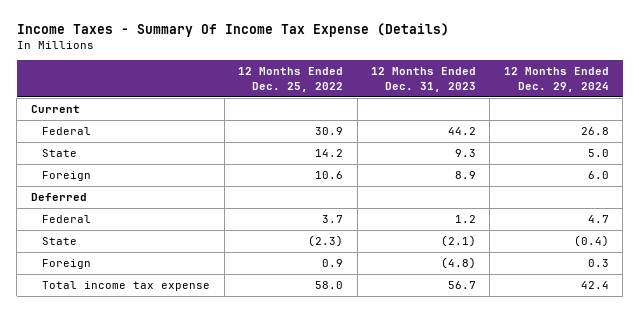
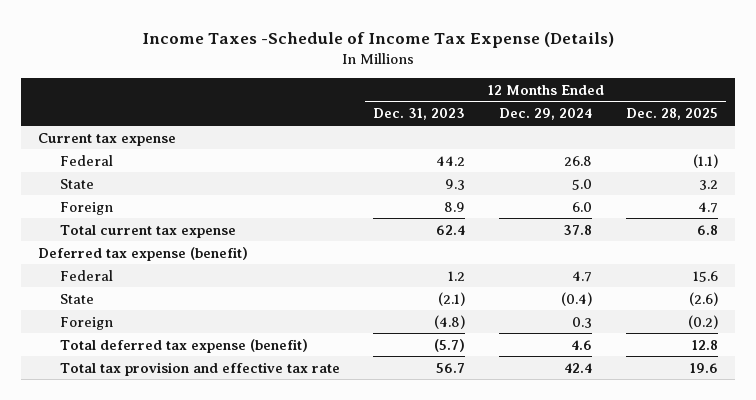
[16,22,449,37] Income Taxes - Summary Of Income Tax Expense (Details) -> [141,31,614,48] Income Taxes -Schedule of Income Tax Expense (Details)
[238,67,344,92] 12 Months Ended Dec. 25, 2022 -> none
none -> [625,108,718,121] Dec. 28, 2025
[30,105,80,114] Current -> [38,132,177,146] Current tax expense
[30,193,87,202] Deferred -> none
none -> [59,224,236,238] Total current tax expense
none -> [38,246,249,261] Deferred tax expense (benefit)
none -> [59,338,308,353] Total deferred tax expense (benefit)
[42,281,211,292] Total income tax expense -> [59,361,340,376] Total tax provision and effective tax rate

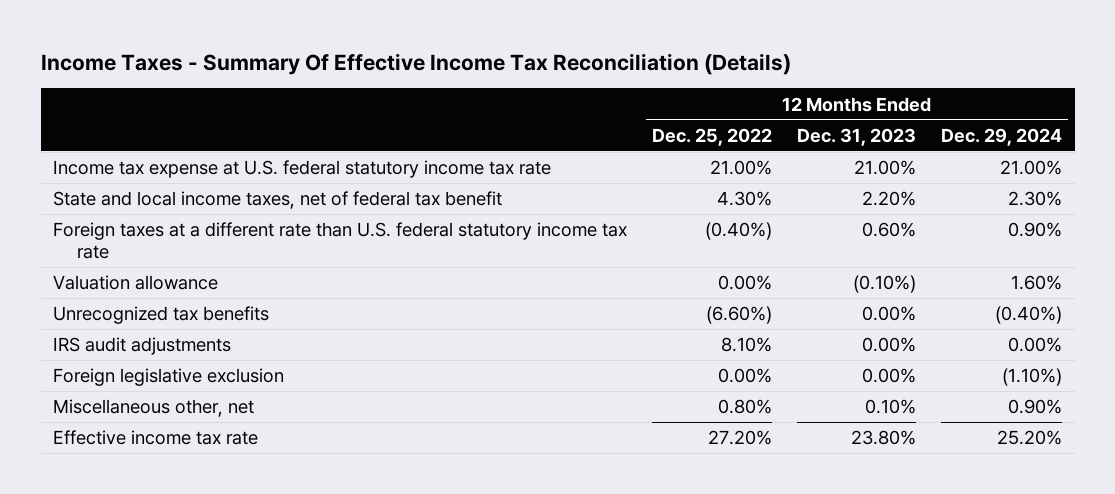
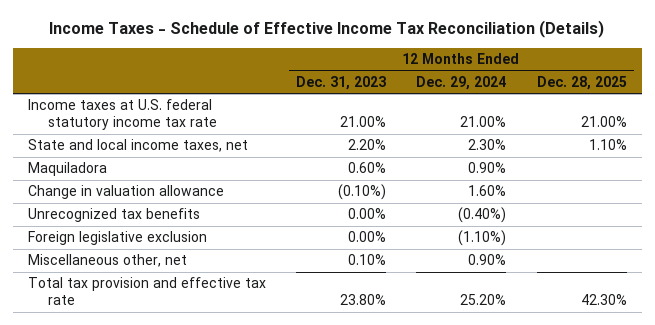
[40,52,791,75] Income Taxes - Summary Of Effective Income Tax Reconciliation (Details) -> [49,20,605,39] Income Taxes - Schedule of Effective Income Tax Reconciliation (Details)
[652,127,773,146] Dec. 25, 2022 -> none
none -> [536,75,627,90] Dec. 28, 2025
[53,160,552,179] Income tax expense at U.S. federal statutory income tax rate -> [28,99,218,131] Income taxes at U.S. federal statutory income tax rate
[53,191,503,210] State and local income taxes, net of federal tax benefit -> [28,139,249,153] State and local income taxes, net
[53,222,628,260] Foreign taxes at a different rate than U.S. federal statutory income tax rate -> [28,162,108,177] Maquiladora
[53,275,219,291] Valuation allowance -> [28,185,225,200] Change in valuation allowance
[53,337,232,356] IRS audit adjustments -> none
[53,430,259,446] Effective income tax rate -> [28,277,267,306] Total tax provision and effective tax rate

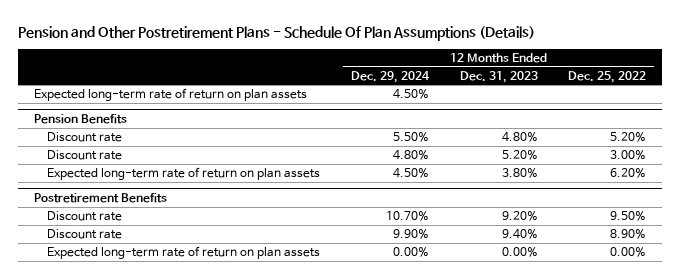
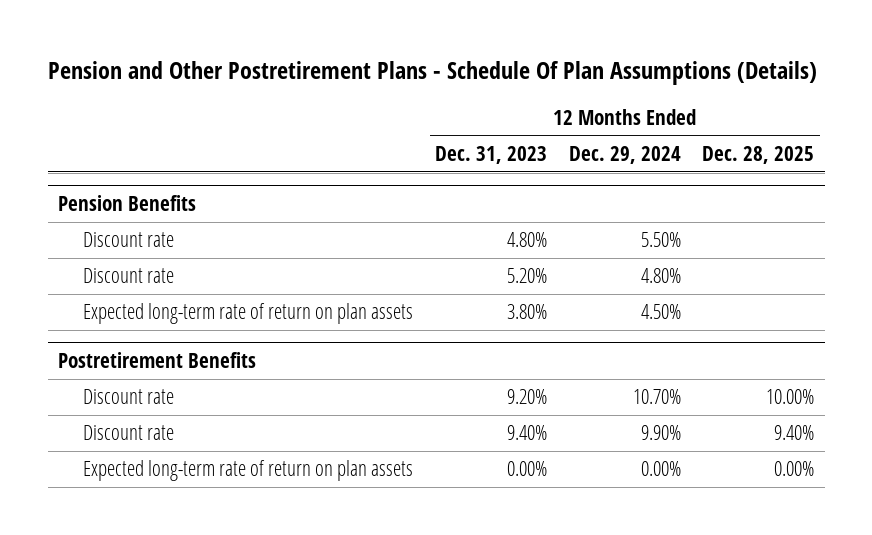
[568,70,647,83] Dec. 25, 2022 -> none
none -> [702,145,815,164] Dec. 28, 2025
[33,88,307,102] Expected long-term rate of return on plan assets -> none

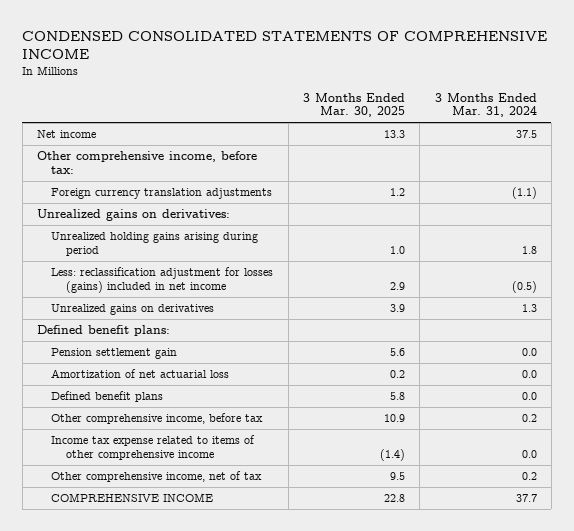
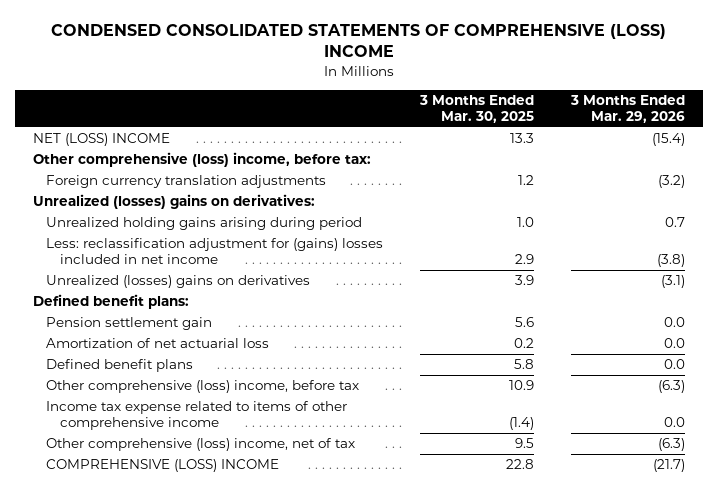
[22,30,548,59] CONDENSED CONSOLIDATED STATEMENTS OF COMPREHENSIVE INCOME -> [51,24,667,58] CONDENSED CONSOLIDATED STATEMENTS OF COMPREHENSIVE (LOSS) INCOME
[434,92,537,118] 3 Months Ended Mar. 31, 2024 -> none
none -> [569,95,685,123] 3 Months Ended Mar. 29, 2026
[37,130,97,139] Net income -> [33,133,171,147] NET (LOSS) INCOME
[37,151,258,174] Other comprehensive income, before tax: -> [33,152,372,168] Other comprehensive (loss) income, before tax:
[37,209,231,222] Unrealized gains on derivatives: -> [33,194,316,210] Unrealized (losses) gains on derivatives:
[51,267,274,293] Less: reclassification adjustment for losses (gains) included in net income -> [46,238,384,265] Less: reclassification adjustment for (gains) losses included in net income
[51,304,215,316] Unrealized gains on derivatives -> [46,275,311,289] Unrealized (losses) gains on derivatives
[51,413,264,425] Other comprehensive income, before tax -> [46,380,360,394] Other comprehensive (loss) income, before tax
[51,471,263,483] Other comprehensive income, net of tax -> [46,438,356,452] Other comprehensive (loss) income, net of tax
[51,493,214,503] COMPREHENSIVE INCOME -> [46,459,280,473] COMPREHENSIVE (LOSS) INCOME

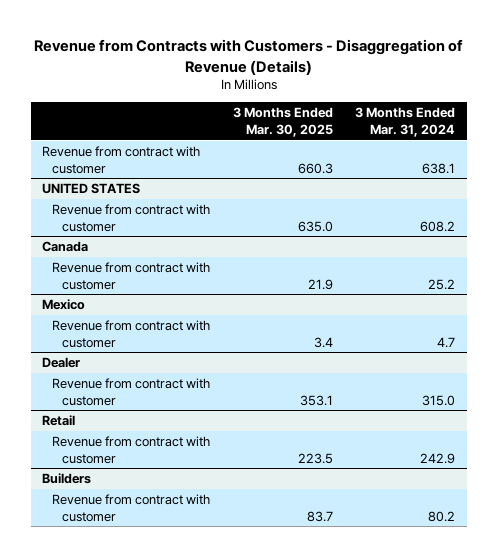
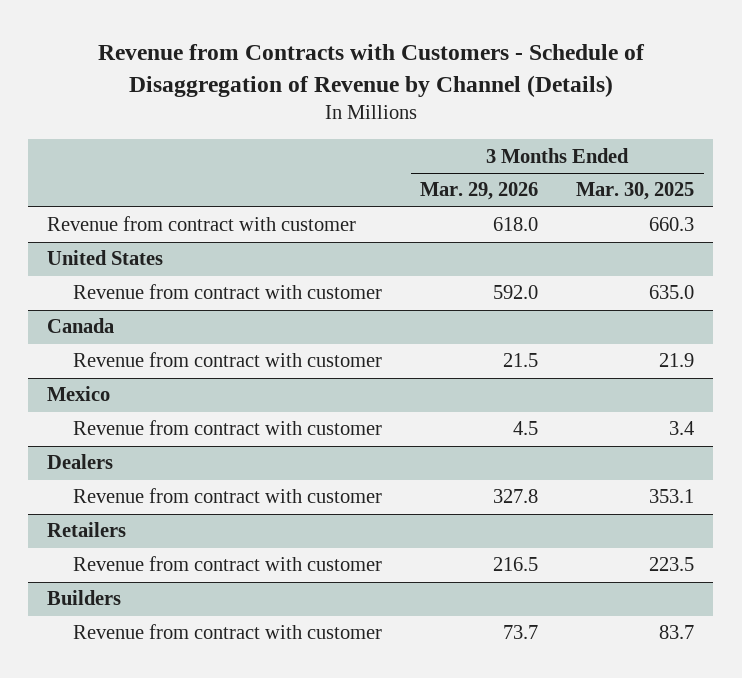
[33,39,463,75] Revenue from Contracts with Customers - Disaggregation of Revenue (Details) -> [97,43,645,97] Revenue from Contracts with Customers - Schedule of Disaggregation of Revenue by Channel (Details)
[355,107,456,138] 3 Months Ended Mar. 31, 2024 -> none
none -> [420,182,539,201] Mar. 29, 2026
[41,182,140,194] UNITED STATES -> [47,250,164,266] United States
[41,356,80,368] Dealer -> [47,454,114,470] Dealers
[41,414,75,426] Retail -> [47,522,127,538] Retailers

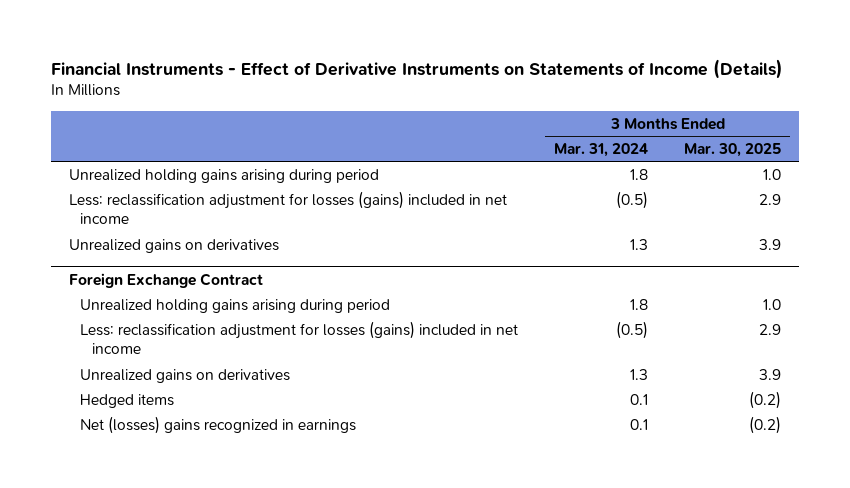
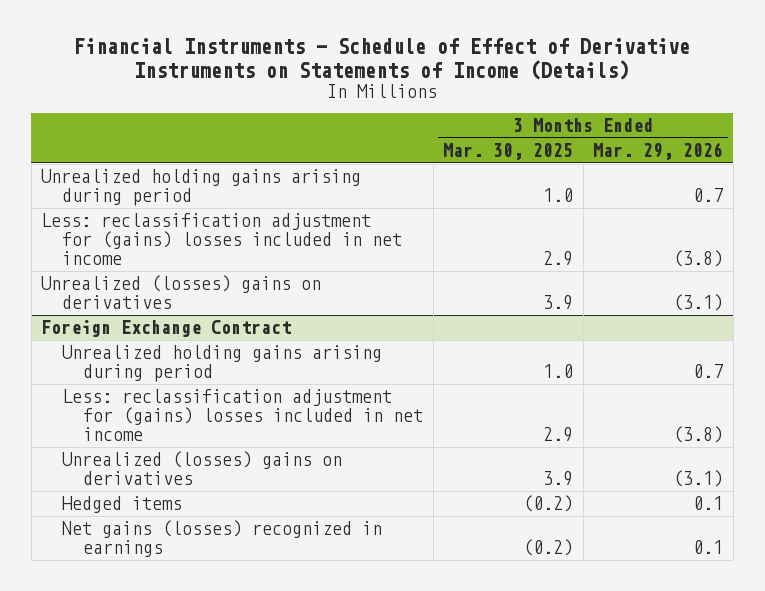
[51,58,784,79] Financial Instruments - Effect of Derivative Instruments on Statements of Income (Details) -> [74,38,691,80] Financial Instruments - Schedule of Effect of Derivative Instruments on Statements of Income (Details)
[554,143,649,158] Mar. 31, 2024 -> none
none -> [593,142,724,161] Mar. 29, 2026
[68,190,507,225] Less: reclassification adjustment for losses (gains) included in net income -> [41,213,403,266] Less: reclassification adjustment for (gains) losses included in net income
[68,238,279,253] Unrealized gains on derivatives -> [41,275,322,310] Unrealized (losses) gains on derivatives
[80,320,519,355] Less: reclassification adjustment for losses (gains) included in net income -> [62,389,424,442] Less: reclassification adjustment for (gains) losses included in net income
[80,368,291,383] Unrealized gains on derivatives -> [62,451,343,486] Unrealized (losses) gains on derivatives
[80,415,357,434] Net (losses) gains recognized in earnings -> [62,520,383,558] Net gains (losses) recognized in earnings

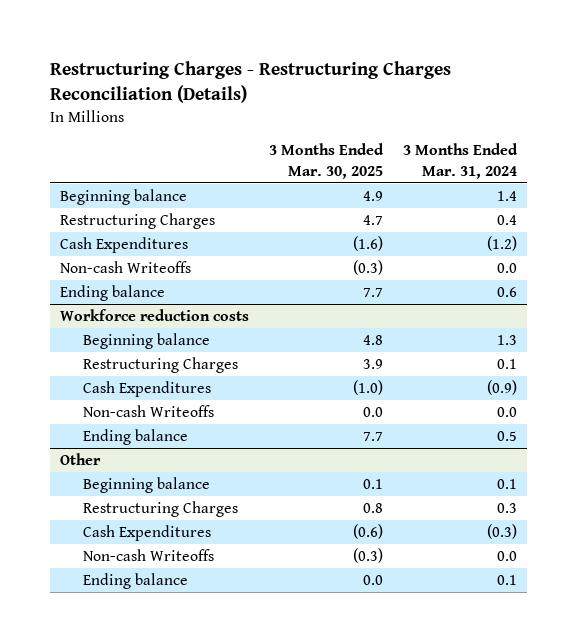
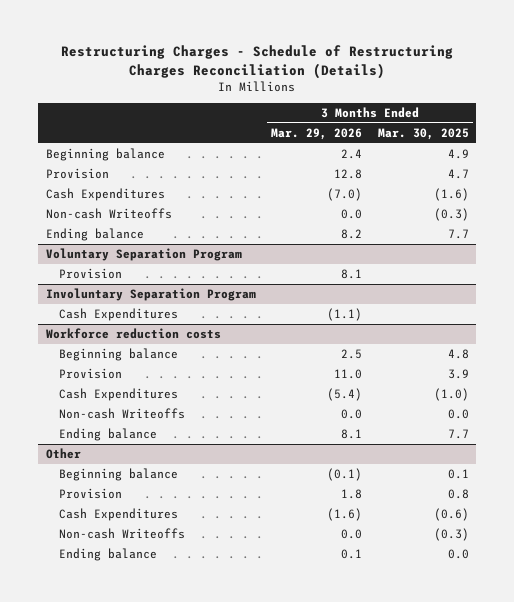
[50,61,452,104] Restructuring Charges - Restructuring Charges Reconciliation (Details) -> [61,45,454,79] Restructuring Charges - Schedule of Restructuring Charges Reconciliation (Details)
[402,143,518,179] 3 Months Ended Mar. 31, 2024 -> none
none -> [271,127,363,140] Mar. 29, 2026
[60,213,216,230] Restructuring Charges -> [45,168,109,180] Provision
none -> [45,248,242,262] Voluntary Separation Program
none -> [58,268,122,280] Provision
none -> [45,288,256,302] Involuntary Separation Program
none -> [58,308,178,322] Cash Expenditures
[82,357,238,374] Restructuring Charges -> [58,368,122,380] Provision
[82,501,238,518] Restructuring Charges -> [58,488,122,500] Provision

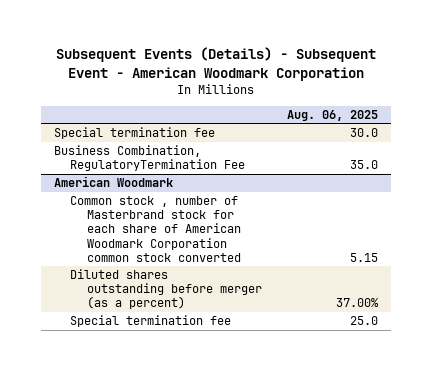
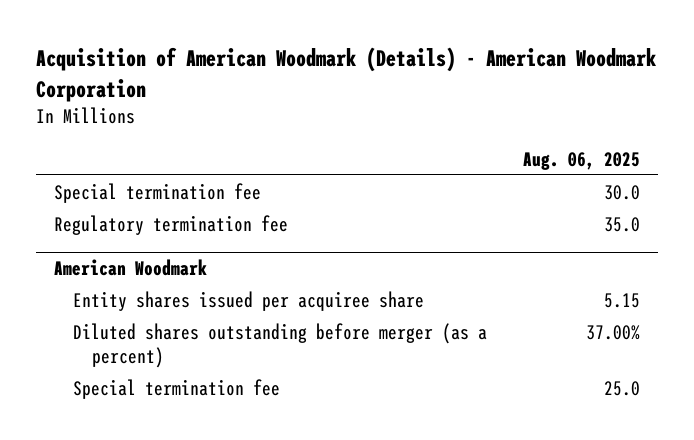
[55,47,376,81] Subsequent Events (Details) - Subsequent Event - American Woodmark Corporation -> [35,47,657,102] Acquisition of American Woodmark (Details) - American Woodmark Corporation
[53,145,246,172] Business Combination, RegulatoryTermination Fee -> [53,214,288,235] Regulatory termination fee
[70,196,242,262] Common stock , number of Masterbrand stock for each share of American Woodmark Corporation common stock converted -> [72,290,424,311] Entity shares issued per acquiree share

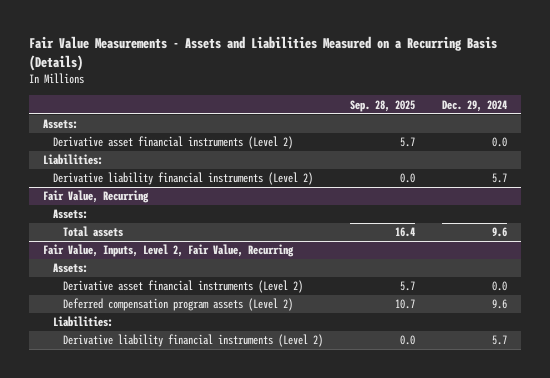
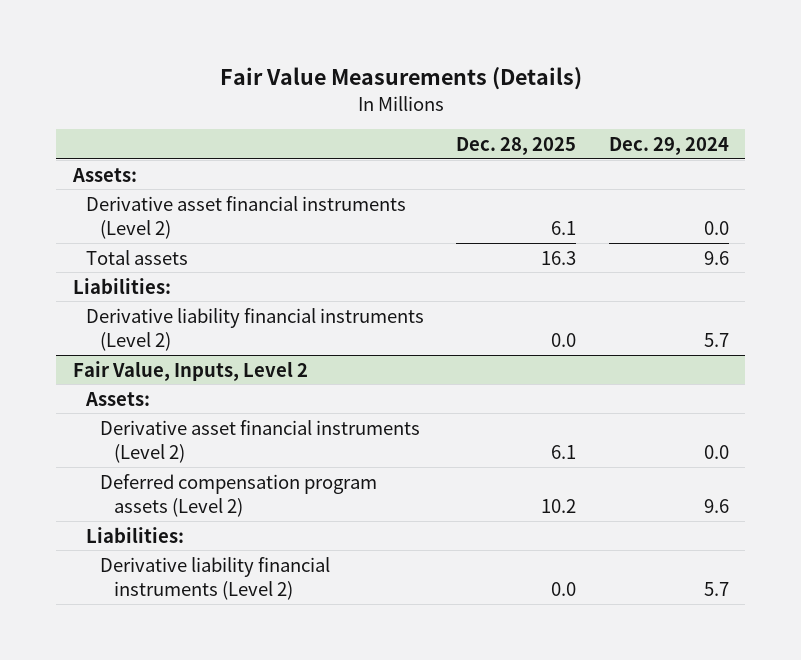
[29,36,498,71] Fair Value Measurements - Assets and Liabilities Measured on a Recurring Basis (Details) -> [219,67,582,91] Fair Value Measurements (Details)
[350,99,416,112] Sep. 28, 2025 -> none
none -> [456,136,577,155] Dec. 28, 2025
none -> [86,249,189,265] Total assets
[42,190,149,204] Fair Value, Recurring -> none
[52,209,88,220] Assets: -> none
[62,226,123,238] Total assets -> none
[42,244,294,258] Fair Value, Inputs, Level 2, Fair Value, Recurring -> [72,360,308,381] Fair Value, Inputs, Level 2

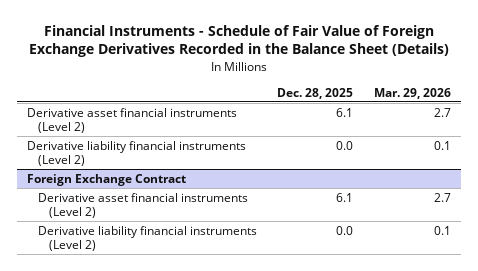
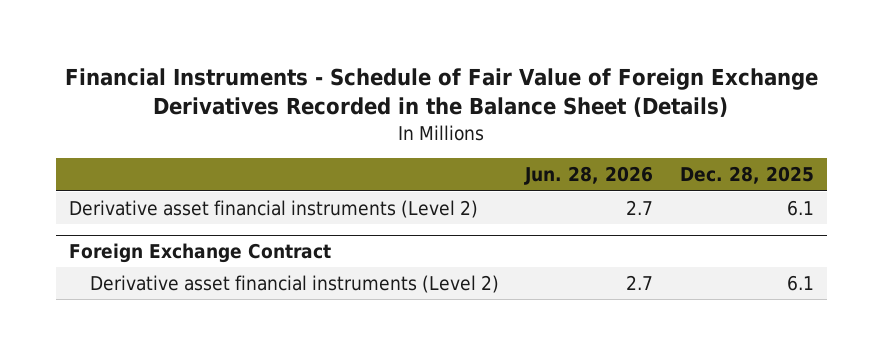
[373,87,451,99] Mar. 29, 2026 -> none
none -> [524,166,654,186] Jun. 28, 2026
[27,140,247,167] Derivative liability financial instruments (Level 2) -> none
[37,225,257,252] Derivative liability financial instruments (Level 2) -> none

